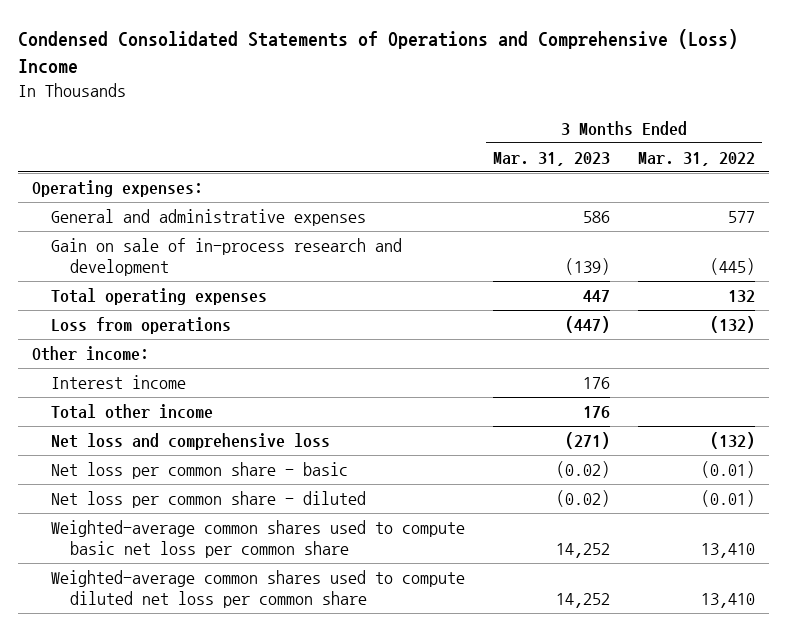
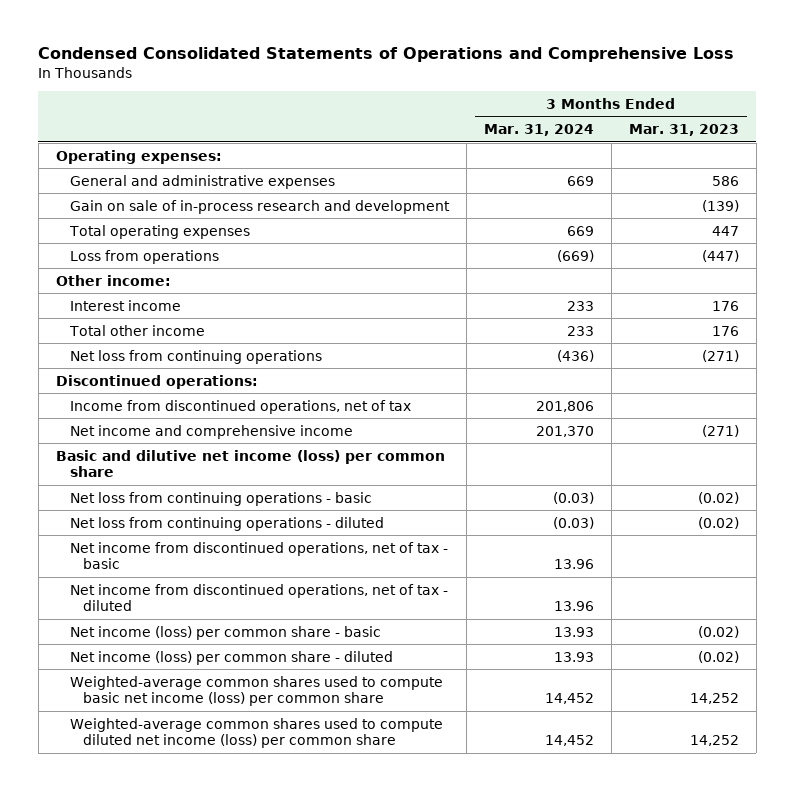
[17,28,738,75] Condensed Consolidated Statements of Operations and Comprehensive (Loss) Income -> [38,47,735,63] Condensed Consolidated Statements of Operations and Comprehensive Loss
[637,151,755,166] Mar. 31, 2022 -> none
none -> [483,124,594,137] Mar. 31, 2024
none -> [69,349,322,364] Net loss from continuing operations
none -> [55,374,258,389] Discontinued operations:
none -> [69,399,411,414] Income from discontinued operations, net of tax
[50,433,330,451] Net loss and comprehensive loss -> [69,424,353,439] Net income and comprehensive income
none -> [55,449,445,478] Basic and dilutive net income (loss) per common share
none -> [69,491,372,506] Net loss from continuing operations - basic
none -> [69,516,384,531] Net loss from continuing operations - diluted
none -> [69,541,448,570] Net income from discontinued operations, net of tax - basic
none -> [69,583,448,612] Net income from discontinued operations, net of tax - diluted
[50,462,348,480] Net loss per common share - basic -> [69,625,381,640] Net income (loss) per common share - basic
[50,491,366,509] Net loss per common share - diluted -> [69,650,393,665] Net income (loss) per common share - diluted
[50,520,465,559] Weighted-average common shares used to compute basic net loss per common share -> [69,675,443,707] Weighted-average common shares used to compute basic net income (loss) per common share
[50,570,465,609] Weighted-average common shares used to compute diluted net loss per common share -> [69,717,443,749] Weighted-average common shares used to compute diluted net income (loss) per common share

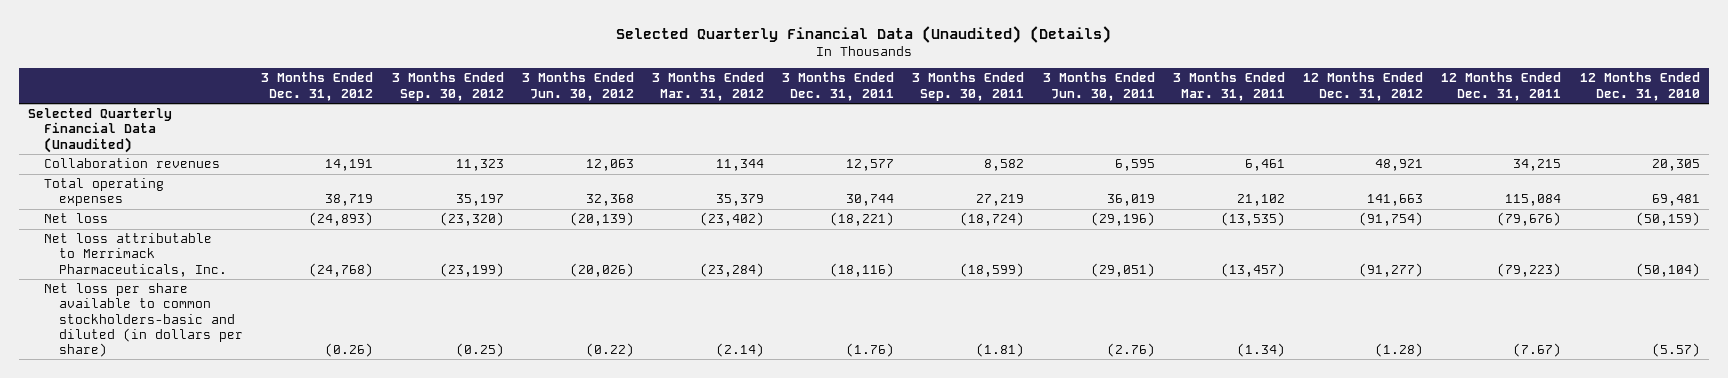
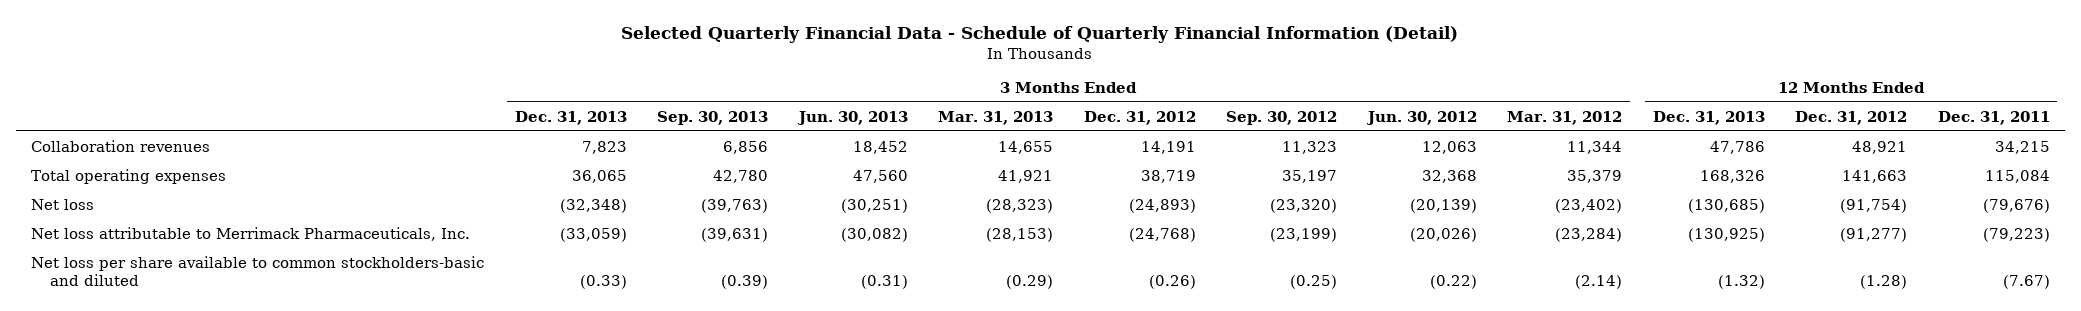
[615,25,1111,43] Selected Quarterly Financial Data (Unaudited) (Details) -> [621,25,1459,43] Selected Quarterly Financial Data - Schedule of Quarterly Financial Information (Detail)
[782,72,895,101] 3 Months Ended Dec. 31, 2011 -> none
[912,72,1025,101] 3 Months Ended Sep. 30, 2011 -> none
[1042,72,1155,101] 3 Months Ended Jun. 30, 2011 -> none
[1172,72,1285,101] 3 Months Ended Mar. 31, 2011 -> none
[1579,72,1700,101] 12 Months Ended Dec. 31, 2010 -> none
none -> [514,110,627,125] Dec. 31, 2013
none -> [657,110,769,125] Sep. 30, 2013
none -> [796,110,908,125] Jun. 30, 2013
none -> [938,110,1054,125] Mar. 31, 2013
none -> [1652,110,1765,125] Dec. 31, 2013
[28,108,173,153] Selected Quarterly Financial Data (Unaudited) -> none
[43,283,244,357] Net loss per share available to common stockholders-basic and diluted (in dollars per share) -> [31,255,485,286] Net loss per share available to common stockholders-basic and diluted

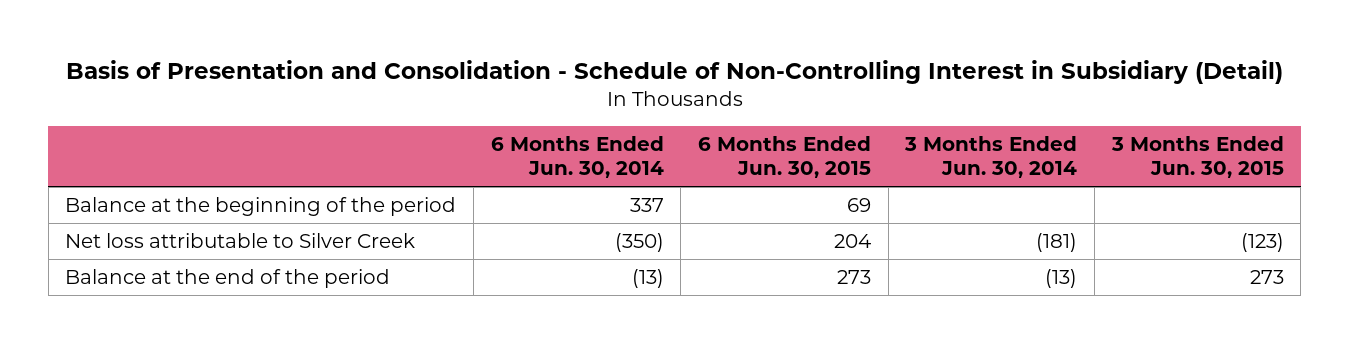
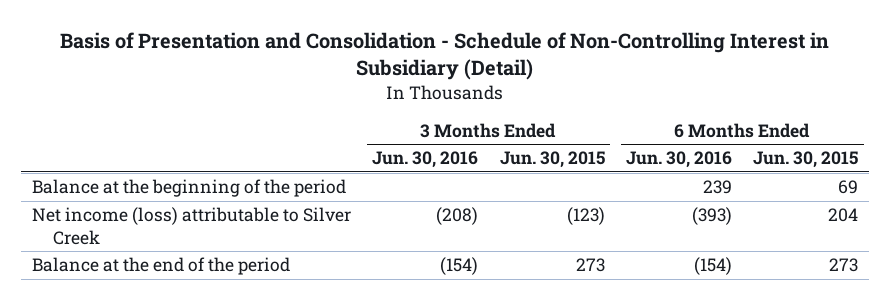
[490,135,664,179] 6 Months Ended Jun. 30, 2014 -> none
[904,135,1078,179] 3 Months Ended Jun. 30, 2014 -> none
none -> [372,151,479,169] Jun. 30, 2016
none -> [626,151,733,169] Jun. 30, 2016
[65,233,416,249] Net loss attributable to Silver Creek -> [31,207,351,245] Net income (loss) attributable to Silver Creek

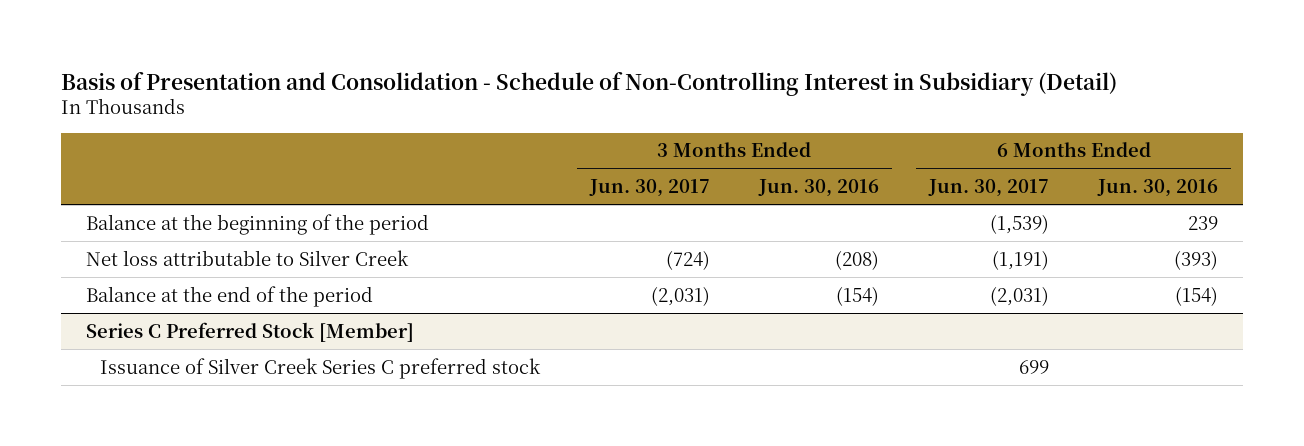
[499,151,605,169] Jun. 30, 2015 -> none
[753,151,859,169] Jun. 30, 2015 -> none
none -> [588,179,710,198] Jun. 30, 2017
none -> [927,179,1049,198] Jun. 30, 2017
[31,207,351,245] Net income (loss) attributable to Silver Creek -> [85,249,409,266] Net loss attributable to Silver Creek
none -> [85,321,414,342] Series C Preferred Stock [Member]
none -> [99,357,541,379] Issuance of Silver Creek Series C preferred stock

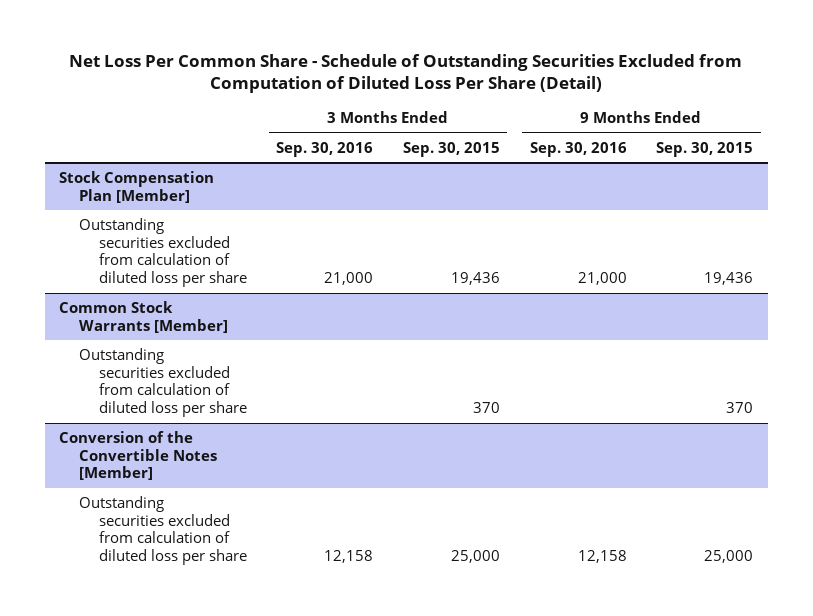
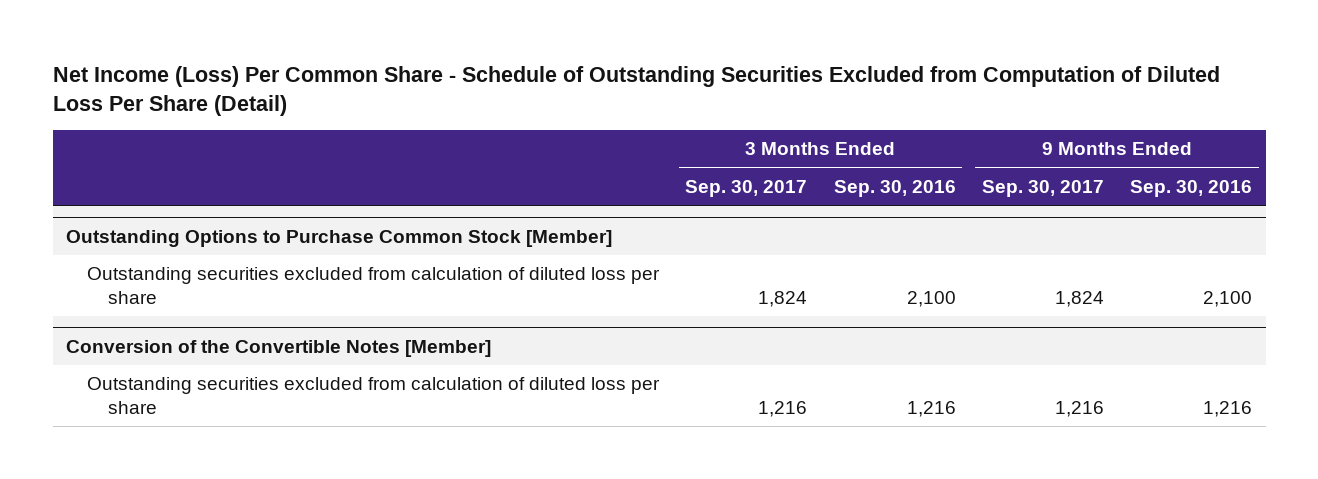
[69,53,743,94] Net Loss Per Common Share - Schedule of Outstanding Securities Excluded from Computation of Diluted Loss Per Share (Detail) -> [52,66,1220,117] Net Income (Loss) Per Common Share - Schedule of Outstanding Securities Excluded from Computation of Diluted Loss Per Share (Detail)
[402,141,500,157] Sep. 30, 2015 -> none
[656,141,754,157] Sep. 30, 2015 -> none
none -> [685,179,808,197] Sep. 30, 2017
none -> [981,179,1104,197] Sep. 30, 2017
[59,300,229,333] Common Stock Warrants [Member] -> none
[79,347,247,418] Outstanding securities excluded from calculation of diluted loss per share -> none
[59,170,215,203] Stock Compensation Plan [Member] -> [66,230,613,248] Outstanding Options to Purchase Common Stock [Member]
[324,272,374,286] 21,000 -> [906,290,956,307] 2,100
[577,272,627,286] 21,000 -> [1203,290,1253,307] 2,100
[324,550,374,564] 12,158 -> [906,400,956,417] 1,216
[577,550,627,564] 12,158 -> [1203,400,1253,417] 1,216

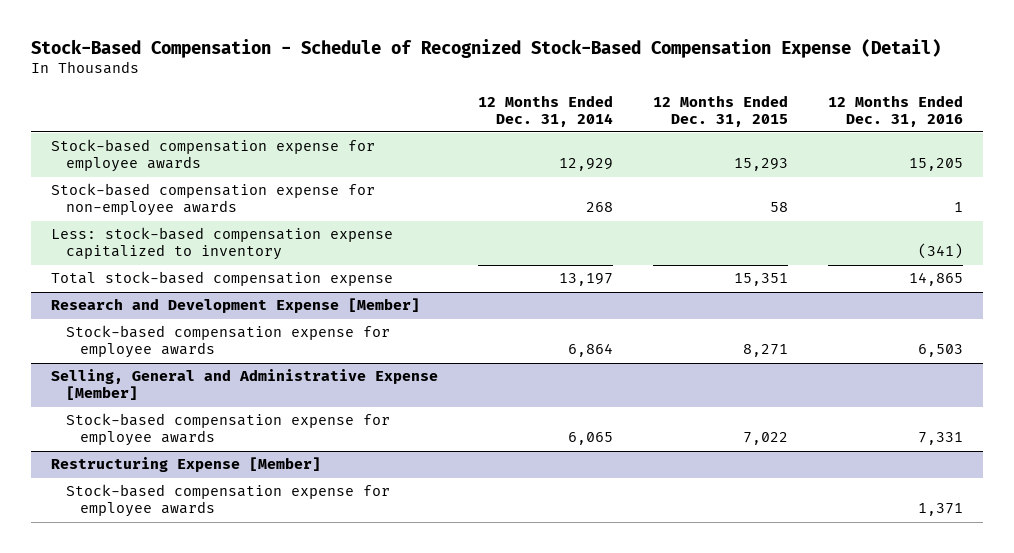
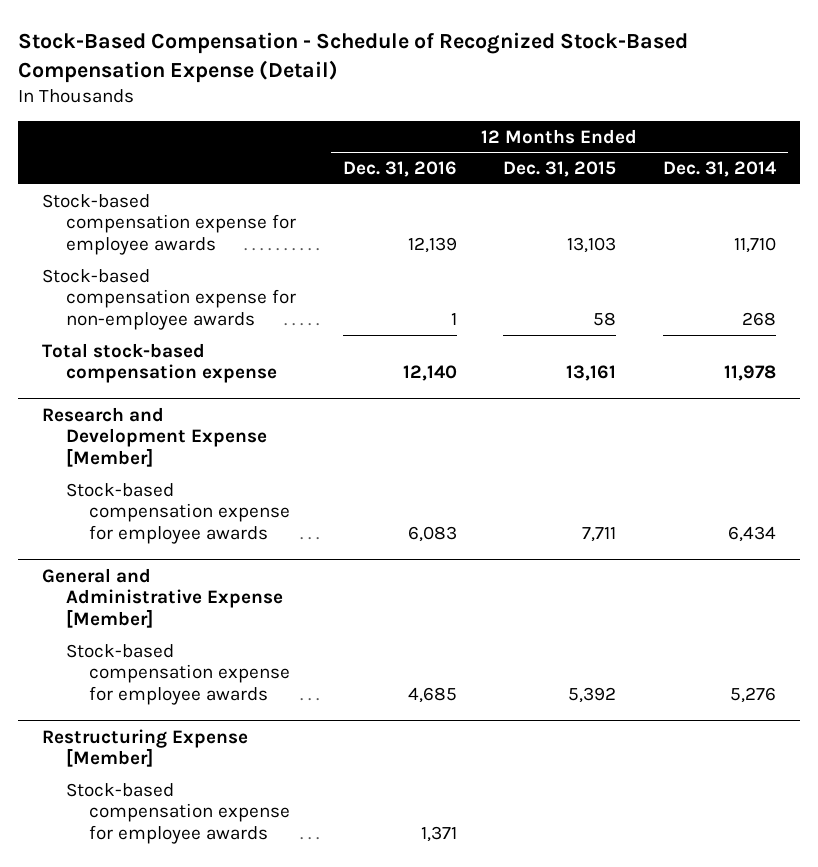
[558,158,613,172] 12,929 -> [734,237,777,254] 11,710
[733,158,788,172] 15,293 -> [567,237,617,254] 13,103
[908,158,963,172] 15,205 -> [407,237,457,254] 12,139
[50,227,393,261] Less: stock-based compensation expense capitalized to inventory -> none
[558,273,613,287] 13,197 -> [724,365,777,382] 11,978
[733,273,788,287] 15,351 -> [566,365,617,382] 13,161
[908,272,963,287] 14,865 -> [402,365,457,382] 12,140
[567,343,613,358] 6,864 -> [728,526,777,543] 6,434
[742,344,788,358] 8,271 -> [582,527,617,543] 7,711
[917,344,963,358] 6,503 -> [407,526,457,543] 6,083
[50,369,438,401] Selling, General and Administrative Expense [Member] -> [41,567,283,629] General and Administrative Expense [Member]
[567,432,613,446] 6,065 -> [730,687,777,704] 5,276
[742,432,788,446] 7,022 -> [568,687,617,704] 5,392
[917,432,963,446] 7,331 -> [407,687,457,704] 4,685

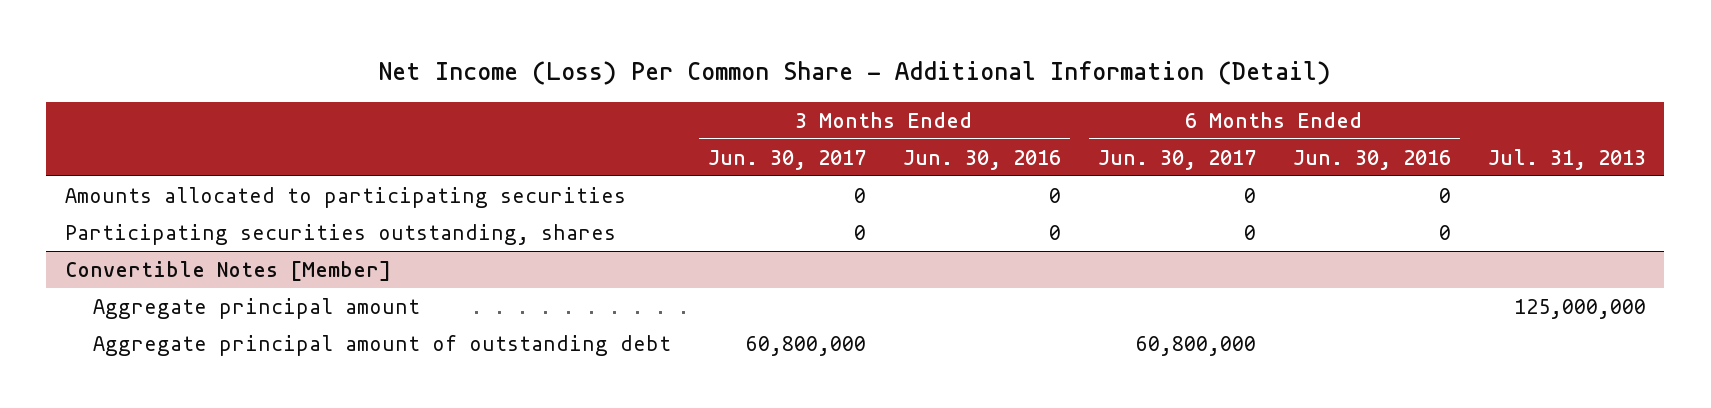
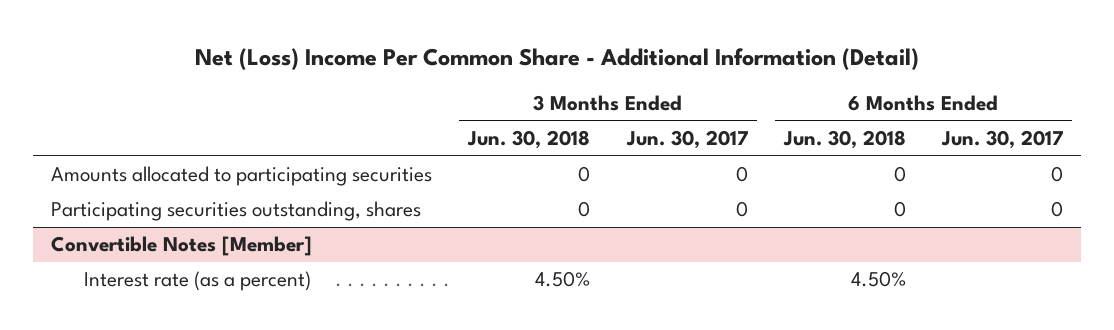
[379,61,1332,86] Net Income (Loss) Per Common Share - Additional Information (Detail) -> [195,48,920,71] Net (Loss) Income Per Common Share - Additional Information (Detail)
[902,149,1061,170] Jun. 30, 2016 -> none
[1292,149,1451,170] Jun. 30, 2016 -> none
[1487,148,1646,170] Jul. 31, 2013 -> none
none -> [467,130,591,150] Jun. 30, 2018
none -> [782,130,906,150] Jun. 30, 2018
[92,297,420,319] Aggregate principal amount -> none
[92,334,671,356] Aggregate principal amount of outstanding debt -> none
none -> [84,271,312,292] Interest rate (as a percent)

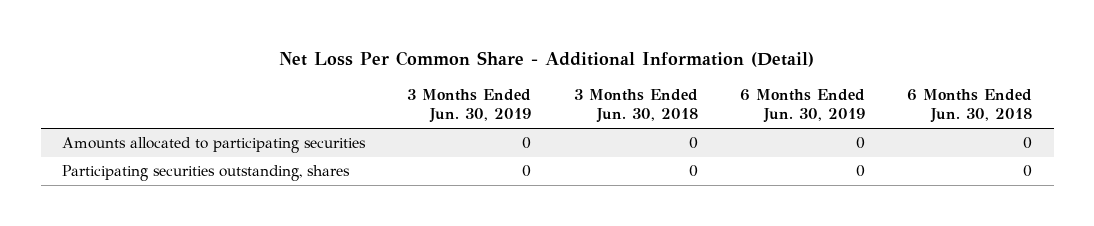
[195,48,920,71] Net (Loss) Income Per Common Share - Additional Information (Detail) -> [279,50,815,67] Net Loss Per Common Share - Additional Information (Detail)
[625,130,748,150] Jun. 30, 2017 -> none
[940,130,1063,150] Jun. 30, 2017 -> none
none -> [407,88,532,124] 3 Months Ended Jun. 30, 2019
none -> [740,88,866,124] 6 Months Ended Jun. 30, 2019
[51,236,313,257] Convertible Notes [Member] -> none
[84,271,312,292] Interest rate (as a percent) -> none

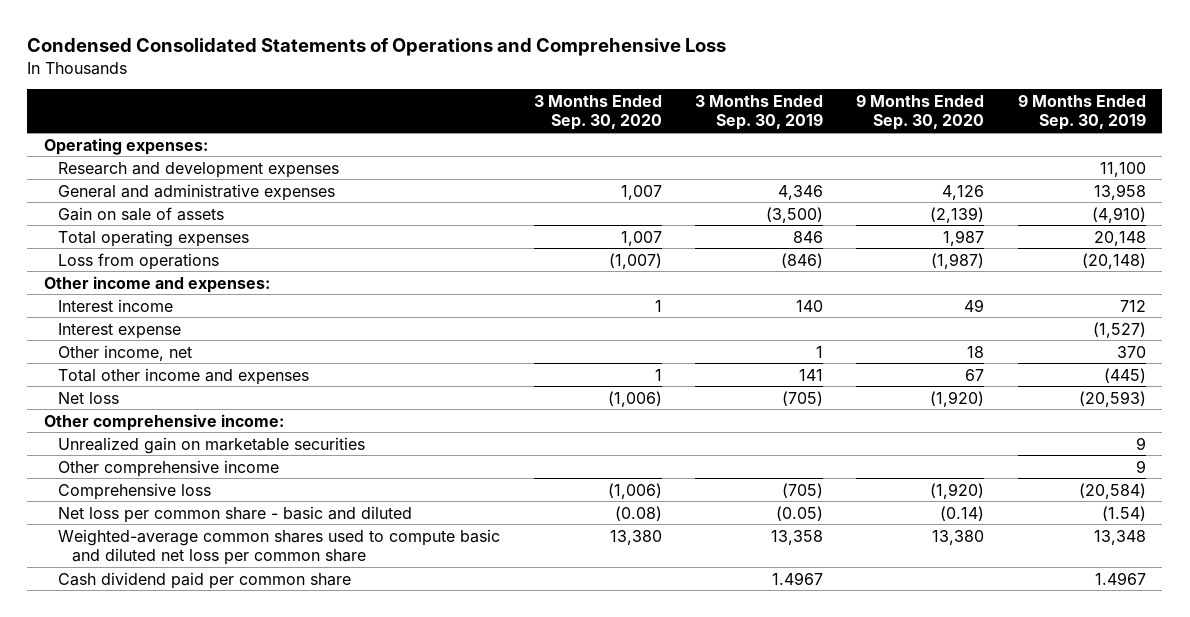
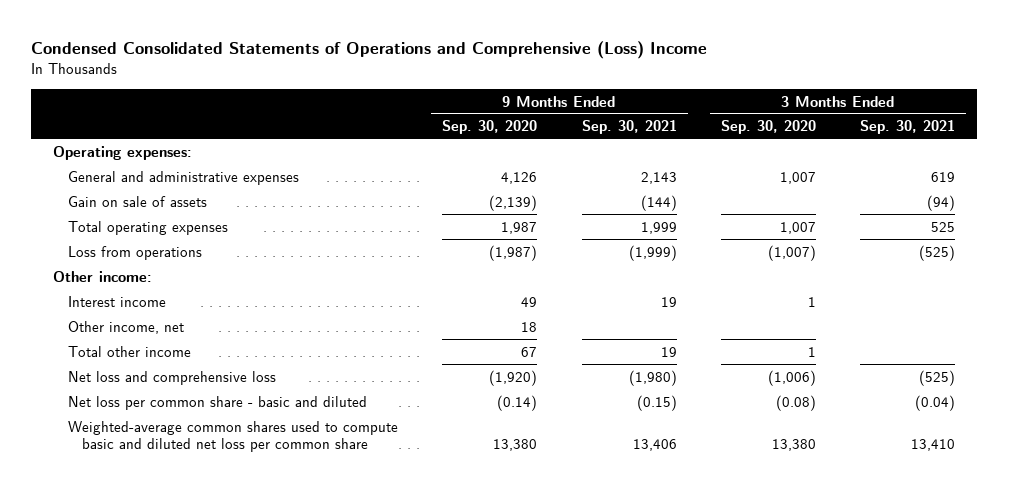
[27,38,727,57] Condensed Consolidated Statements of Operations and Comprehensive Loss -> [31,41,708,60] Condensed Consolidated Statements of Operations and Comprehensive (Loss) Income
[694,94,823,131] 3 Months Ended Sep. 30, 2019 -> none
[1017,93,1146,131] 9 Months Ended Sep. 30, 2019 -> none
none -> [581,120,677,135] Sep. 30, 2021
none -> [860,120,956,135] Sep. 30, 2021
[58,161,340,178] Research and development expenses -> none
[44,275,271,293] Other income and expenses: -> [53,270,153,282] Other income:
[58,322,182,339] Interest expense -> none
[58,391,120,404] Net loss -> none
[44,413,285,431] Other comprehensive income: -> none
[58,436,366,454] Unrealized gain on marketable securities -> none
[58,459,280,477] Other comprehensive income -> none
[58,367,310,385] Total other income and expenses -> [67,345,191,357] Total other income
[58,482,212,500] Comprehensive loss -> [67,370,276,385] Net loss and comprehensive loss
[58,571,352,589] Cash dividend paid per common share -> none

